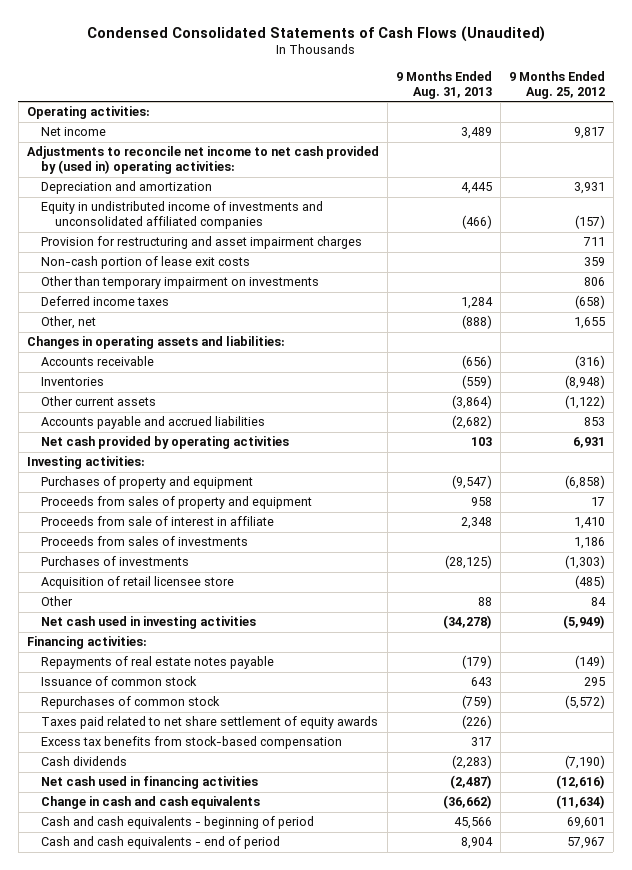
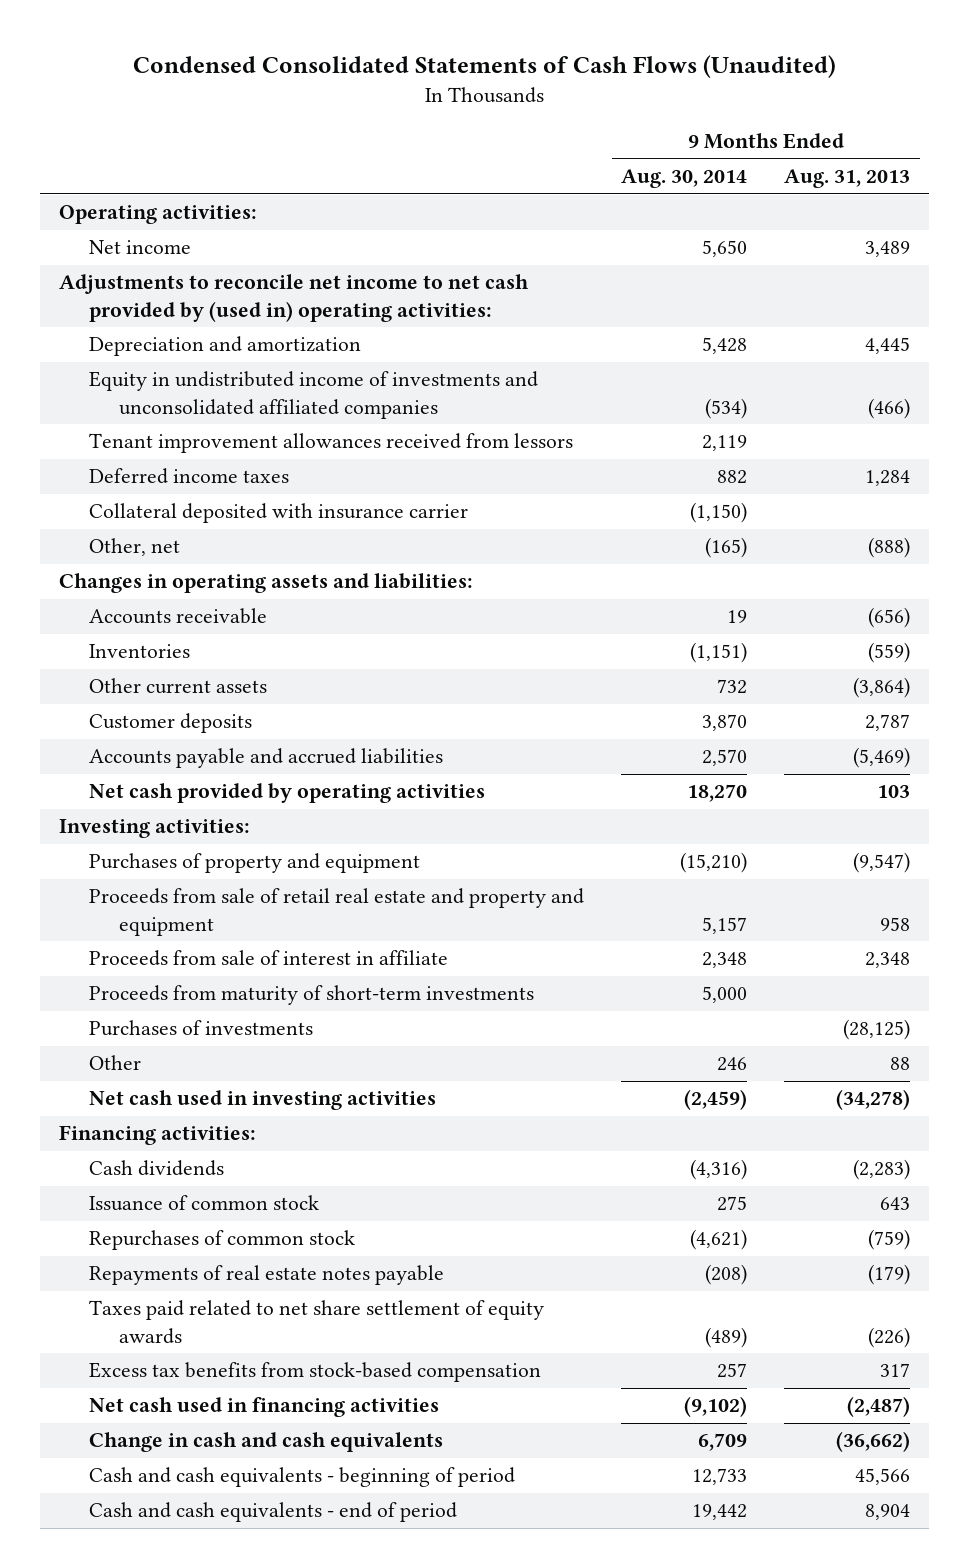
[508,71,605,99] 9 Months Ended Aug. 25, 2012 -> none
none -> [621,169,748,189] Aug. 30, 2014
[40,236,362,250] Provision for restructuring and asset impairment charges -> none
[40,256,250,270] Non-cash portion of lease exit costs -> none
[40,276,319,290] Other than temporary impairment on investments -> none
none -> [88,433,573,454] Tenant improvement allowances received from lessors
none -> [88,503,468,524] Collateral deposited with insurance carrier
none -> [88,713,252,734] Customer deposits
[451,415,492,430] (2,682) -> [853,747,911,769] (5,469)
[40,496,312,510] Proceeds from sales of property and equipment -> [88,888,584,936] Proceeds from sale of retail real estate and property and equipment
[40,536,248,547] Proceeds from sales of investments -> [88,985,534,1006] Proceeds from maturity of short-term investments
[40,576,234,590] Acquisition of retail licensee store -> none
[40,756,127,767] Cash dividends -> [88,1160,224,1177] Cash dividends
[40,656,274,670] Repayments of real estate notes payable -> [88,1265,444,1286] Repayments of real estate notes payable

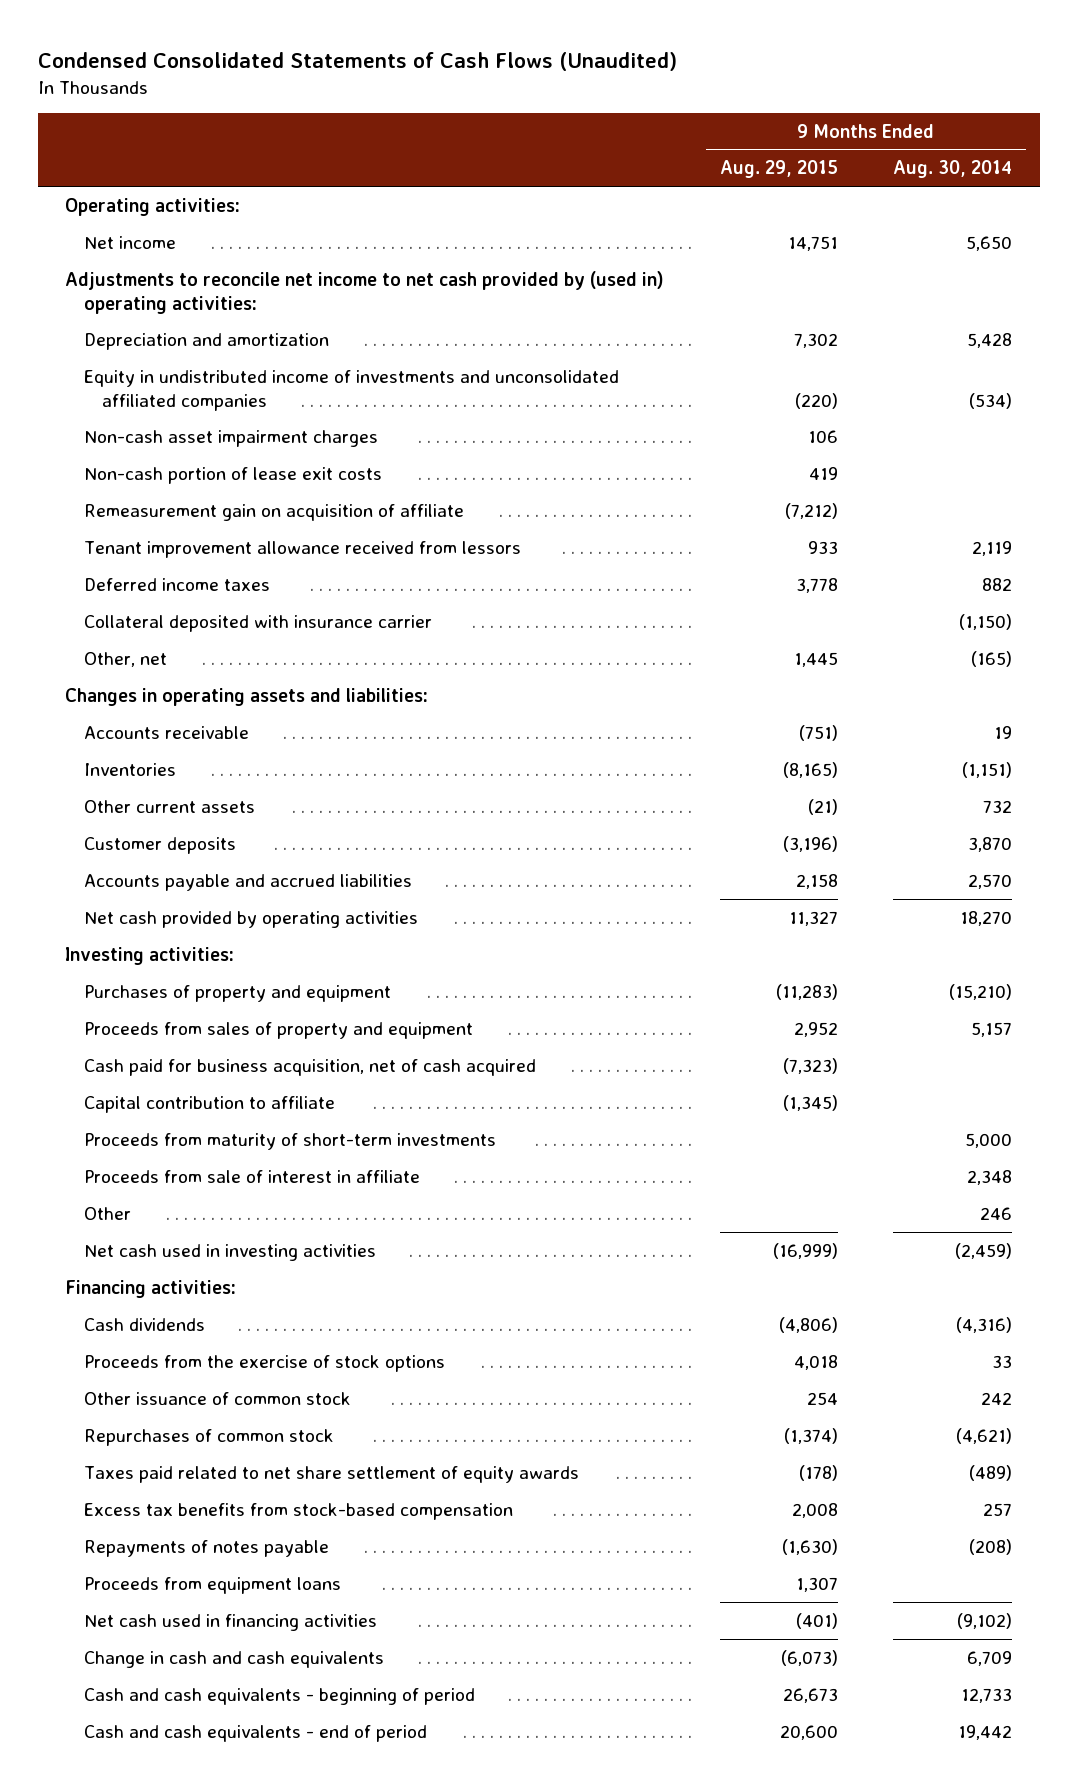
[784,169,911,189] Aug. 31, 2013 -> none
none -> [719,160,838,179] Aug. 29, 2015
none -> [83,429,378,447] Non-cash asset impairment charges
none -> [83,466,382,484] Non-cash portion of lease exit costs
none -> [83,503,464,521] Remeasurement gain on acquisition of affiliate
[88,433,573,454] Tenant improvement allowances received from lessors -> [83,540,521,558] Tenant improvement allowance received from lessors
[88,888,584,936] Proceeds from sale of retail real estate and property and equipment -> [83,1021,473,1039] Proceeds from sales of property and equipment
none -> [83,1058,536,1076] Cash paid for business acquisition, net of cash acquired
none -> [83,1095,335,1113] Capital contribution to affiliate
[88,1020,313,1037] Purchases of investments -> none
[88,950,448,967] Proceeds from sale of interest in affiliate -> [83,1169,420,1183] Proceeds from sale of interest in affiliate
none -> [83,1354,445,1372] Proceeds from the exercise of stock options
[88,1195,319,1212] Issuance of common stock -> [83,1391,351,1405] Other issuance of common stock
[717,1196,748,1212] 275 -> [981,1391,1013,1405] 242
[88,1265,444,1286] Repayments of real estate notes payable -> none
none -> [83,1539,329,1557] Repayments of notes payable
none -> [83,1576,341,1594] Proceeds from equipment loans

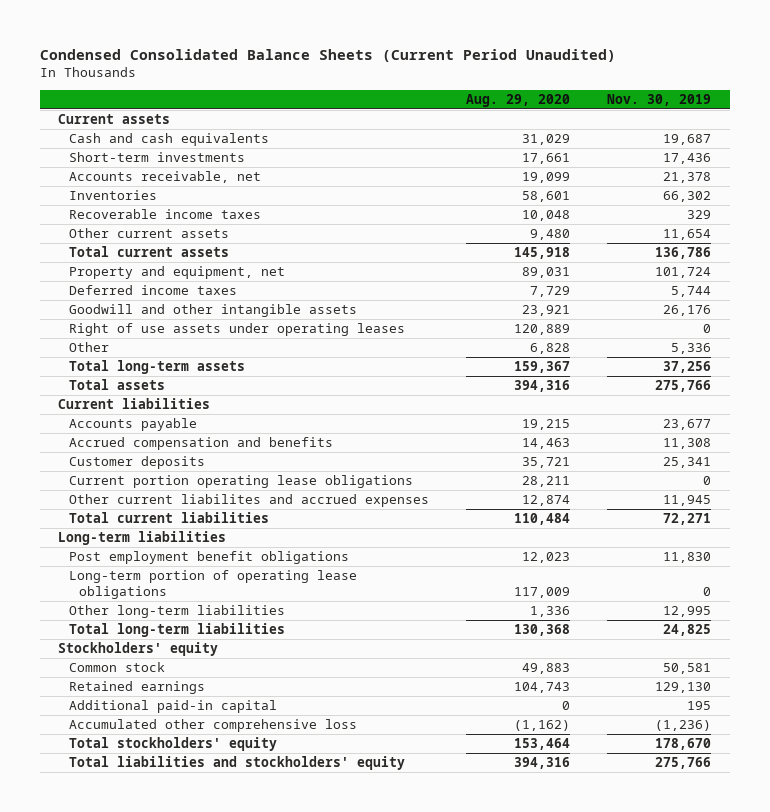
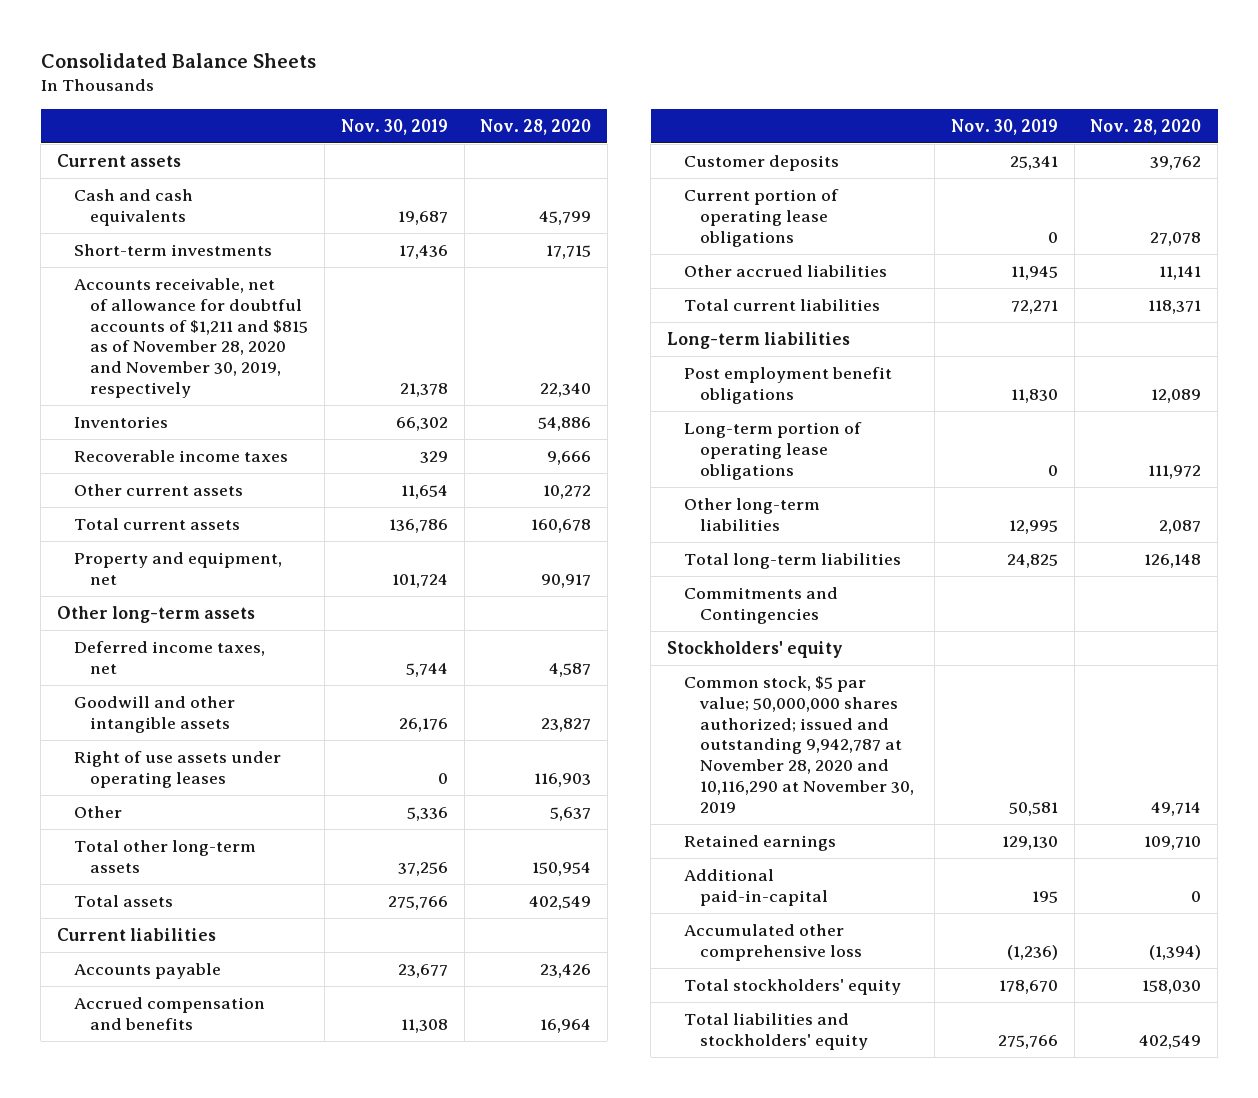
[39,48,616,62] Condensed Consolidated Balance Sheets (Current Period Unaudited) -> [40,52,316,68] Consolidated Balance Sheets
[465,93,570,107] Aug. 29, 2020 -> none
none -> [480,118,592,135] Nov. 28, 2020
[68,171,261,184] Accounts receivable, net -> [73,278,309,398] Accounts receivable, net of allowance for doubtful accounts of $1,211 and $815 as of November 28, 2020 and November 30, 2019, respectively
none -> [57,606,256,624] Other long-term assets
[68,285,237,296] Deferred income taxes -> [73,641,265,674] Deferred income taxes, net
[68,360,245,375] Total long-term assets -> [73,840,256,873] Total other long-term assets
[68,475,413,489] Current portion operating lease obligations -> [683,189,839,247] Current portion of operating lease obligations
[68,494,429,508] Other current liabilites and accrued expenses -> [683,265,887,278] Other accrued liabilities
none -> [683,587,838,624] Commitments and Contingencies
[68,662,165,673] Common stock -> [683,676,915,813] Common stock, $5 par value; 50,000,000 shares authorized; issued and outstanding 9,942,787 at November 28, 2020 and 10,116,290 at November 30, 2019
[68,700,277,714] Additional paid-in capital -> [683,869,829,906] Additional paid-in-capital

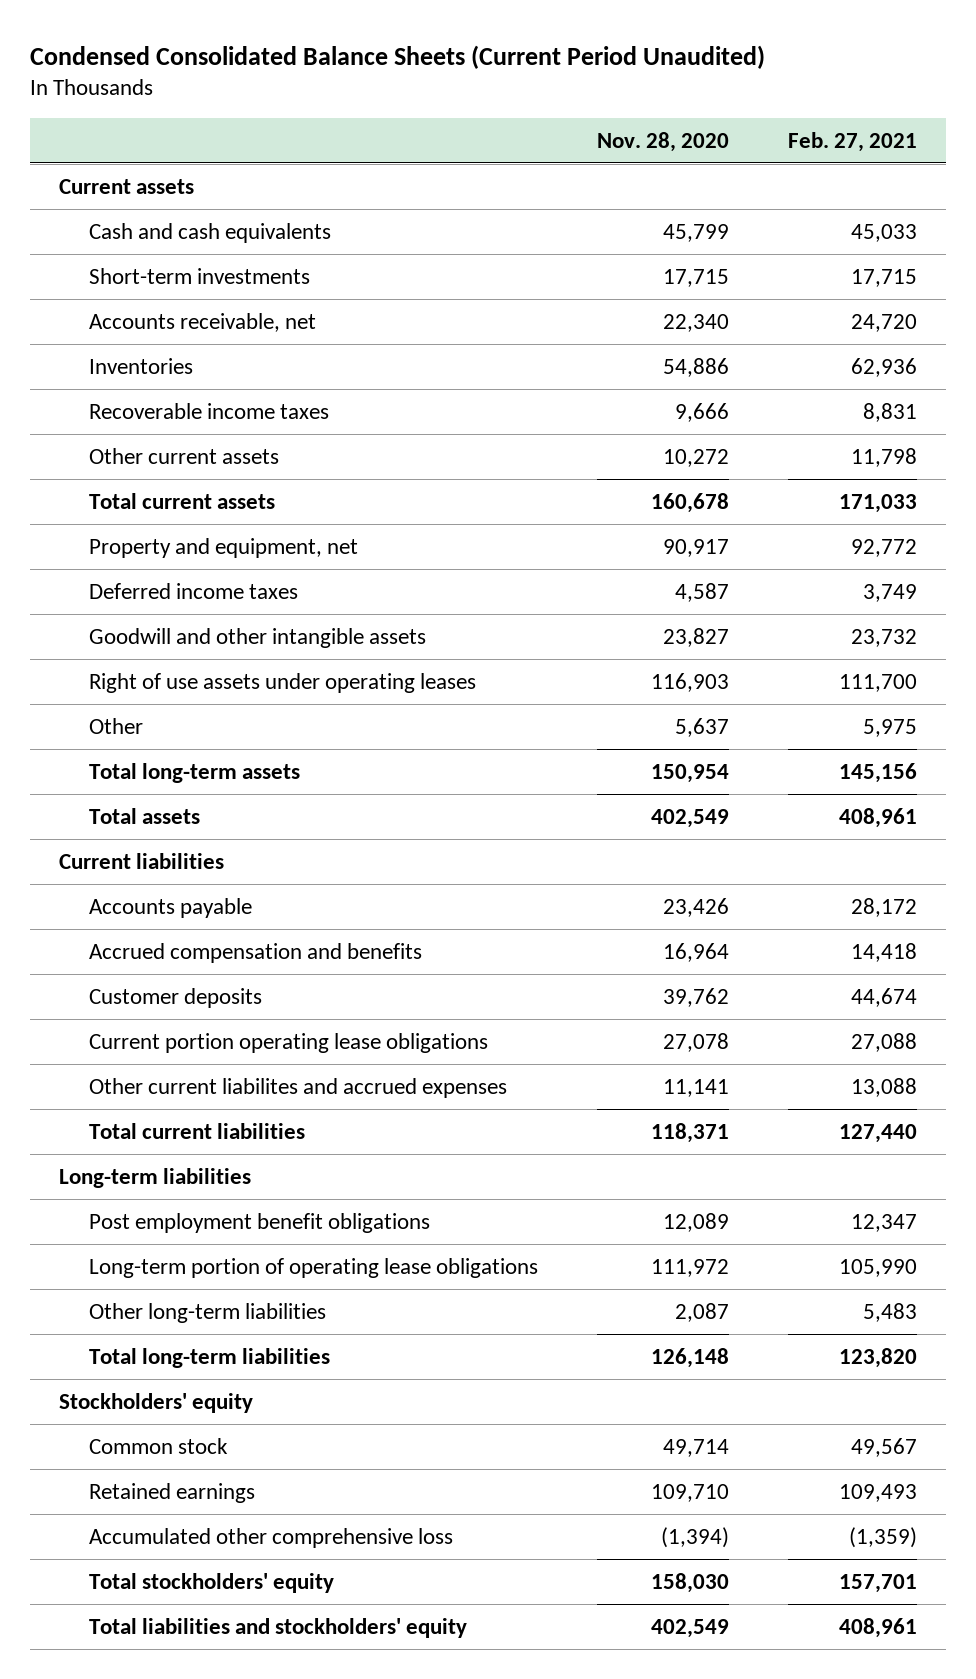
[40,52,316,68] Consolidated Balance Sheets -> [29,44,765,69] Condensed Consolidated Balance Sheets (Current Period Unaudited)
[340,118,448,135] Nov. 30, 2019 -> none
none -> [787,131,917,152] Feb. 27, 2021
[73,278,309,398] Accounts receivable, net of allowance for doubtful accounts of $1,211 and $815 as of November 28, 2020 and November 30, 2019, respectively -> [88,312,316,332] Accounts receivable, net
[57,606,256,624] Other long-term assets -> none
[73,641,265,674] Deferred income taxes, net -> [88,582,298,599] Deferred income taxes
[73,840,256,873] Total other long-term assets -> [88,762,300,783] Total long-term assets
[683,189,839,247] Current portion of operating lease obligations -> [88,1032,488,1053] Current portion operating lease obligations
[683,265,887,278] Other accrued liabilities -> [88,1077,507,1098] Other current liabilites and accrued expenses
[683,587,838,624] Commitments and Contingencies -> none
[683,676,915,813] Common stock, $5 par value; 50,000,000 shares authorized; issued and outstanding 9,942,787 at November 28, 2020 and 10,116,290 at November 30, 2019 -> [88,1437,228,1454] Common stock
[683,869,829,906] Additional paid-in-capital -> none

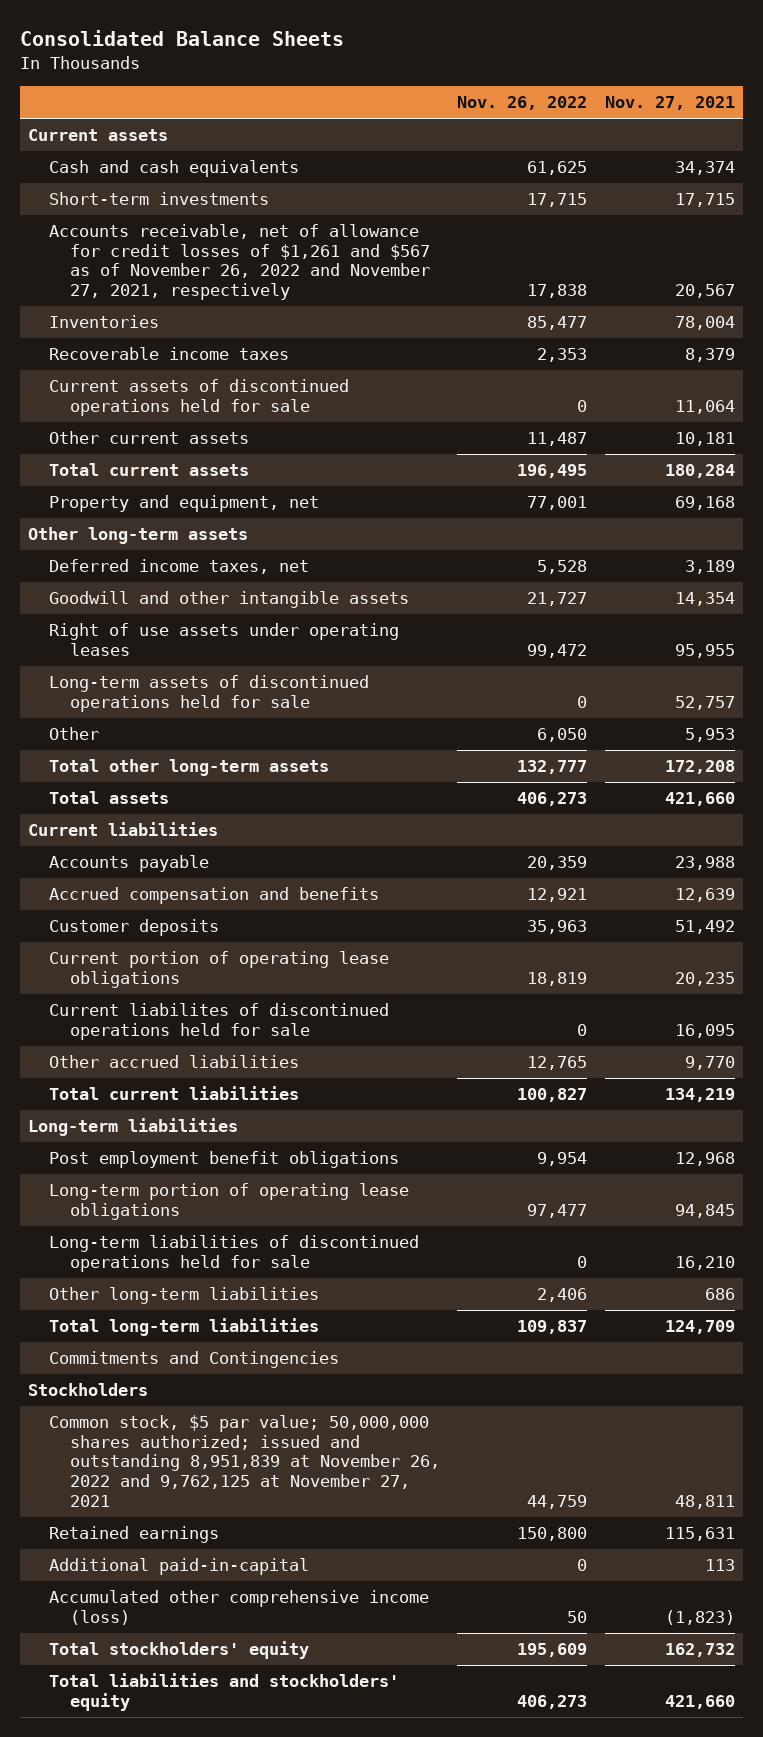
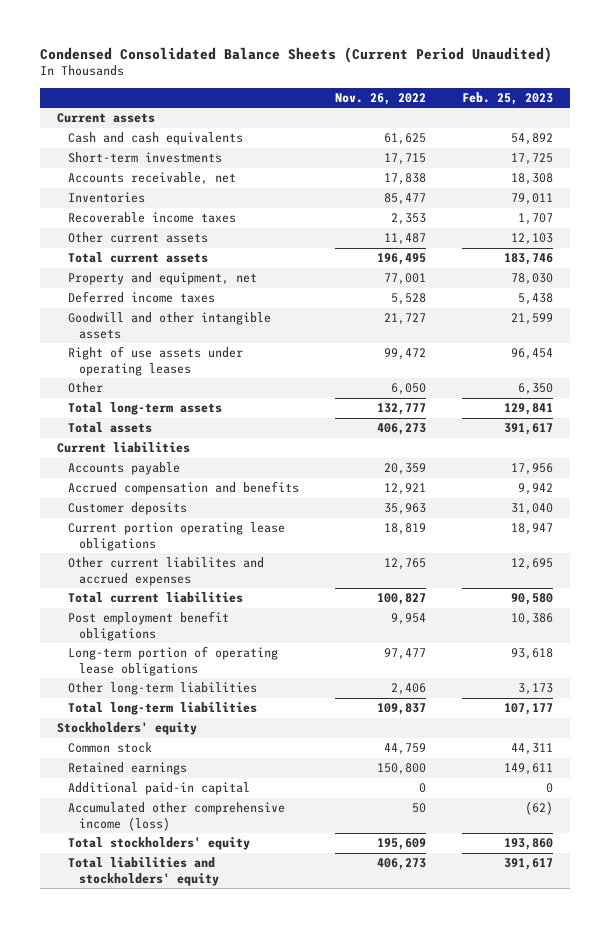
[19,30,344,47] Consolidated Balance Sheets -> [39,46,552,63] Condensed Consolidated Balance Sheets (Current Period Unaudited)
[604,96,735,111] Nov. 27, 2021 -> none
none -> [461,91,553,105] Feb. 25, 2023
[49,224,431,301] Accounts receivable, net of allowance for credit losses of $1,261 and $567 as of November 26, 2022 and November 27, 2021, respectively -> [68,172,237,186] Accounts receivable, net
[49,379,350,416] Current assets of discontinued operations held for sale -> none
[28,527,249,545] Other long-term assets -> none
[49,559,310,575] Deferred income taxes, net -> [68,291,216,304] Deferred income taxes
[49,675,370,712] Long-term assets of discontinued operations held for sale -> none
[49,759,330,777] Total other long-term assets -> [68,402,223,416] Total long-term assets
[49,1003,390,1040] Current liabilites of discontinued operations held for sale -> none
[49,951,390,988] Current portion of operating lease obligations -> [68,522,286,551] Current portion operating lease obligations
[49,1055,300,1069] Other accrued liabilities -> [68,557,265,586] Other current liabilites and accrued expenses
[28,1118,239,1137] Long-term liabilities -> none
[49,1235,420,1272] Long-term liabilities of discontinued operations held for sale -> none
[49,1351,340,1369] Commitments and Contingencies -> none
[28,1383,149,1397] Stockholders -> [57,722,198,736] Stockholders' equity
[49,1415,441,1507] Common stock, $5 par value; 50,000,000 shares authorized; issued and outstanding 8,951,839 at November 26, 2022 and 9,762,125 at November 27, 2021 -> [68,742,153,754] Common stock
[49,1558,310,1576] Additional paid-in-capital -> [68,782,251,796] Additional paid-in capital

